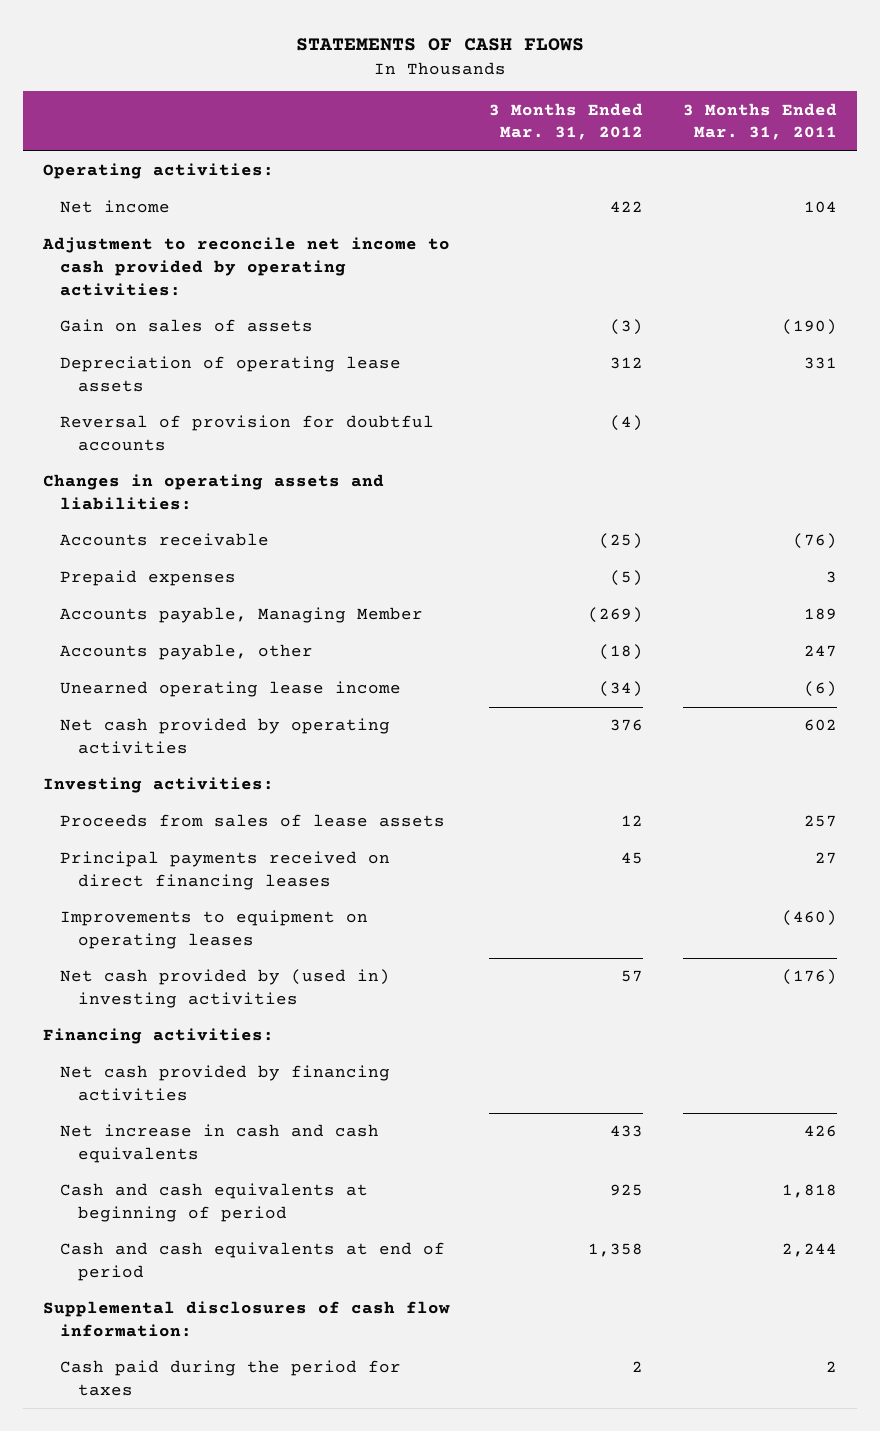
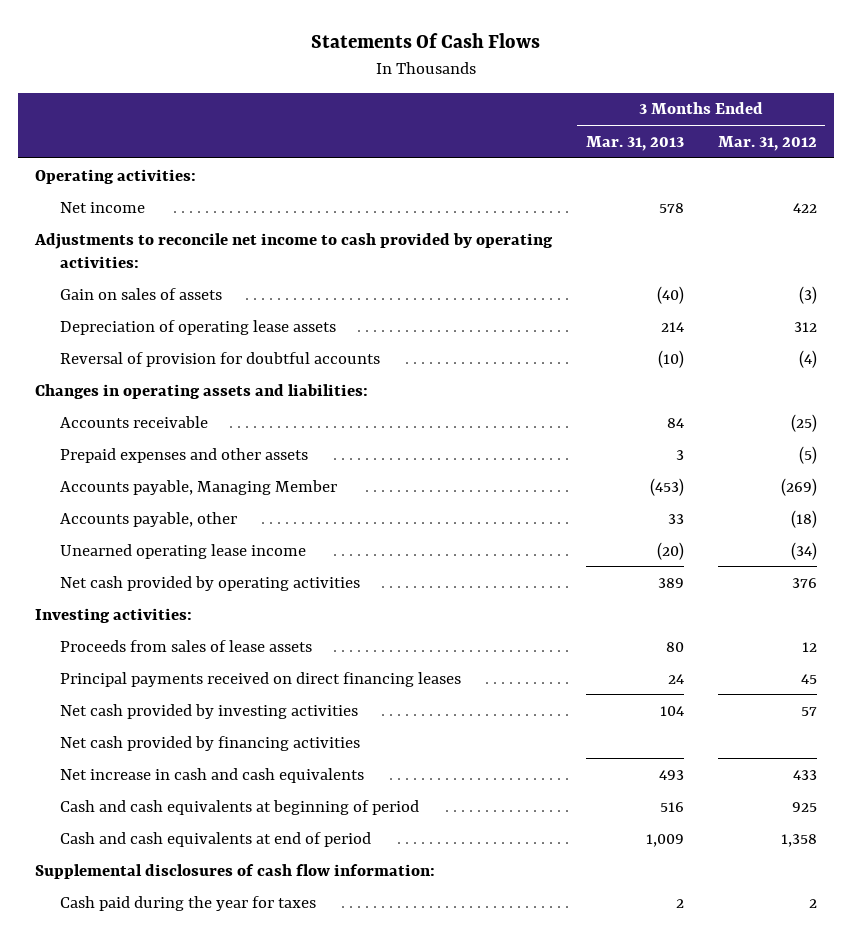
[295,38,584,52] STATEMENTS OF CASH FLOWS -> [310,32,540,48] Statements Of Cash Flows
[683,102,838,141] 3 Months Ended Mar. 31, 2011 -> none
none -> [585,135,684,151] Mar. 31, 2013
[41,237,450,296] Adjustment to reconcile net income to cash provided by operating activities: -> [34,232,554,268] Adjustments to reconcile net income to cash provided by operating activities:
[60,570,237,587] Prepaid expenses -> none
none -> [60,447,309,463] Prepaid expenses and other assets
[60,910,369,950] Improvements to equipment on operating leases -> none
[42,1028,274,1045] Financing activities: -> none
[60,969,391,1009] Net cash provided by (used in) investing activities -> [60,703,359,719] Net cash provided by investing activities
[60,1360,402,1397] Cash paid during the period for taxes -> [60,895,317,911] Cash paid during the year for taxes

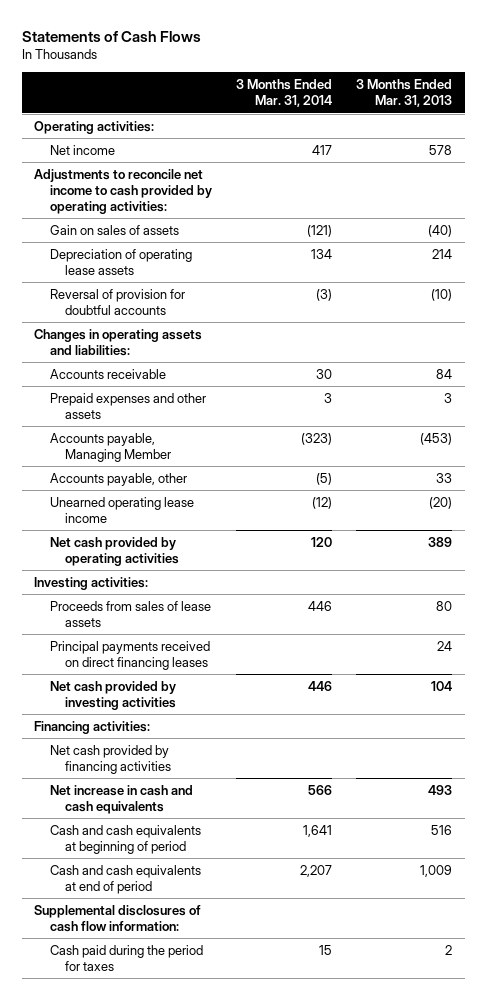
[310,32,540,48] Statements Of Cash Flows -> [21,30,201,42] Statements of Cash Flows
[717,135,817,151] Mar. 31, 2012 -> none
none -> [235,79,332,108] 3 Months Ended Mar. 31, 2014
none -> [33,720,150,734] Financing activities:
[60,895,317,911] Cash paid during the year for taxes -> [49,944,203,971] Cash paid during the period for taxes

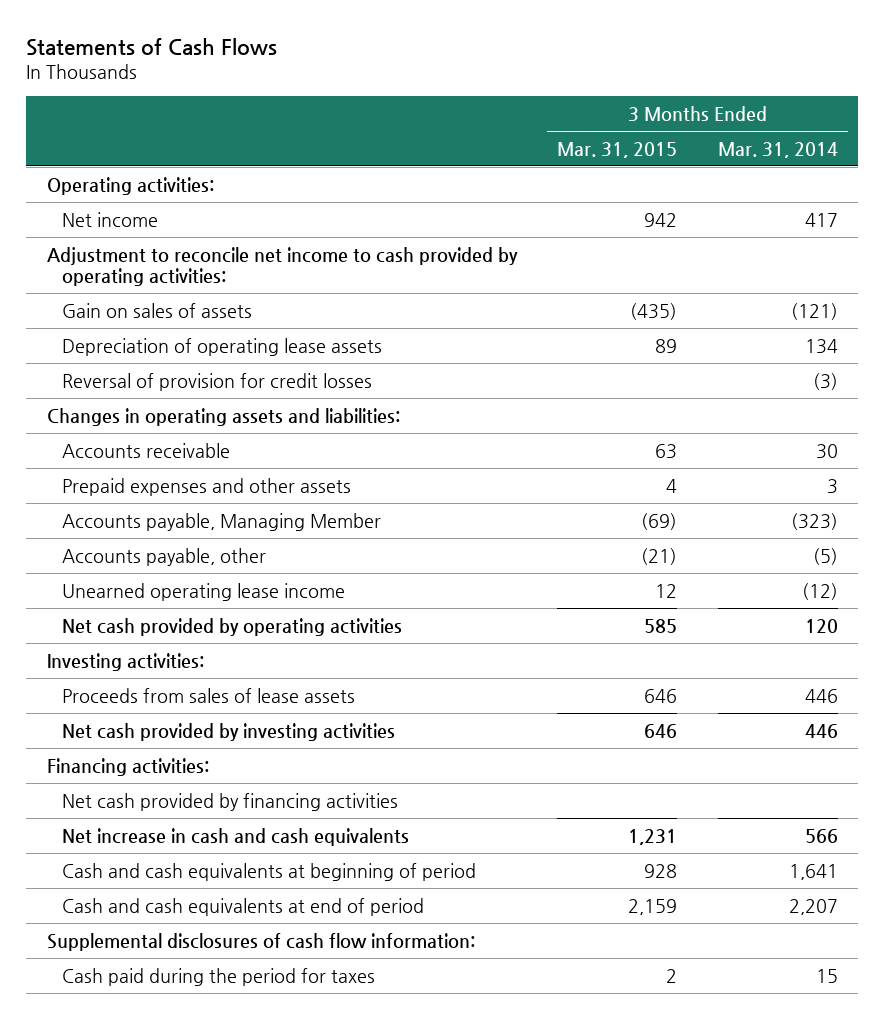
[356,79,453,108] 3 Months Ended Mar. 31, 2013 -> none
none -> [557,141,678,158] Mar. 31, 2015
[33,168,212,215] Adjustments to reconcile net income to cash provided by operating activities: -> [46,246,518,287] Adjustment to reconcile net income to cash provided by operating activities:
[49,288,185,315] Reversal of provision for doubtful accounts -> [62,372,373,391] Reversal of provision for credit losses
[49,640,210,670] Principal payments received on direct financing leases -> none

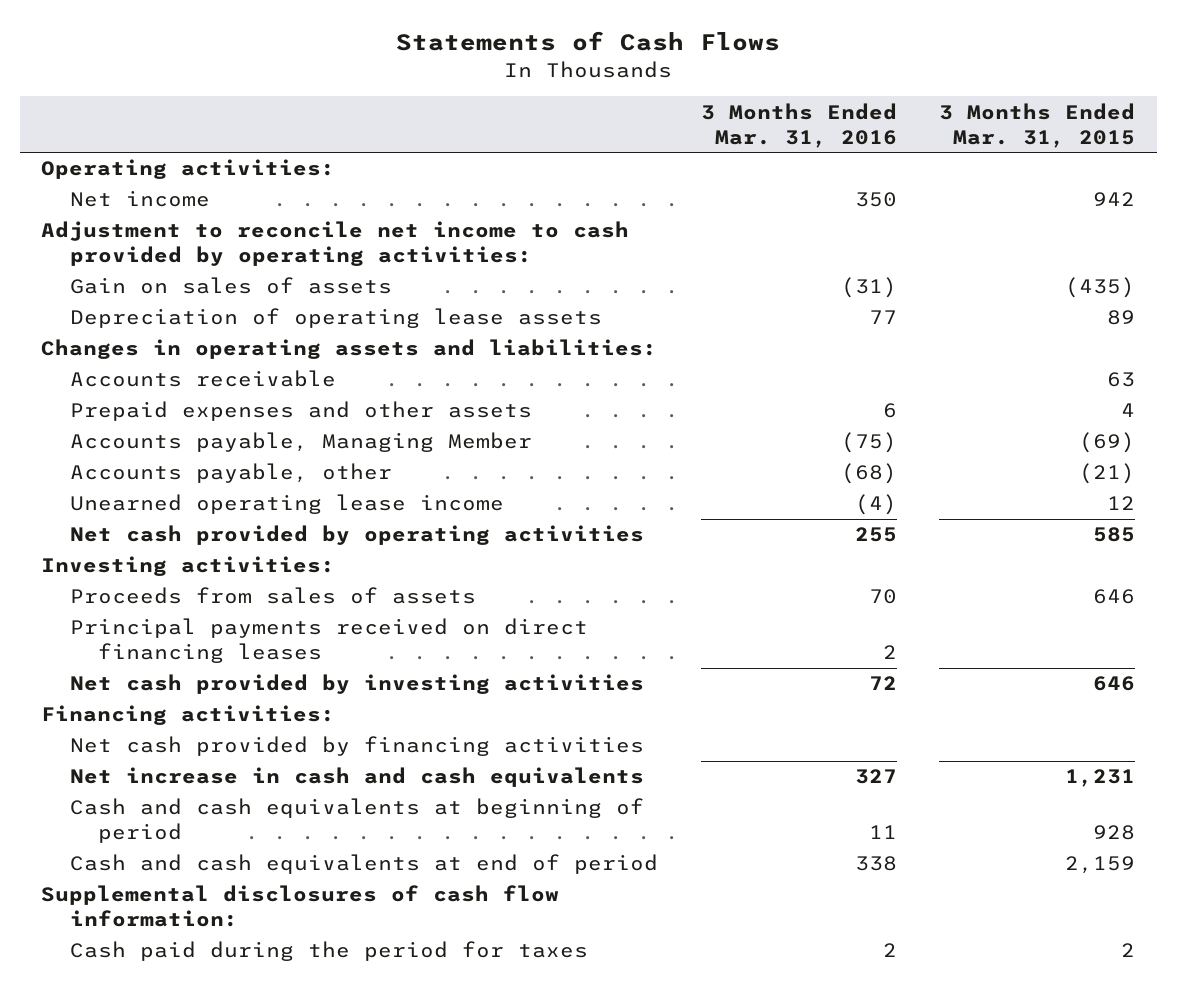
[718,141,839,158] Mar. 31, 2014 -> none
none -> [700,102,897,148] 3 Months Ended Mar. 31, 2016
[62,372,373,391] Reversal of provision for credit losses -> none
[62,687,356,703] Proceeds from sales of lease assets -> [69,587,476,605] Proceeds from sales of assets
none -> [69,618,588,664] Principal payments received on direct financing leases

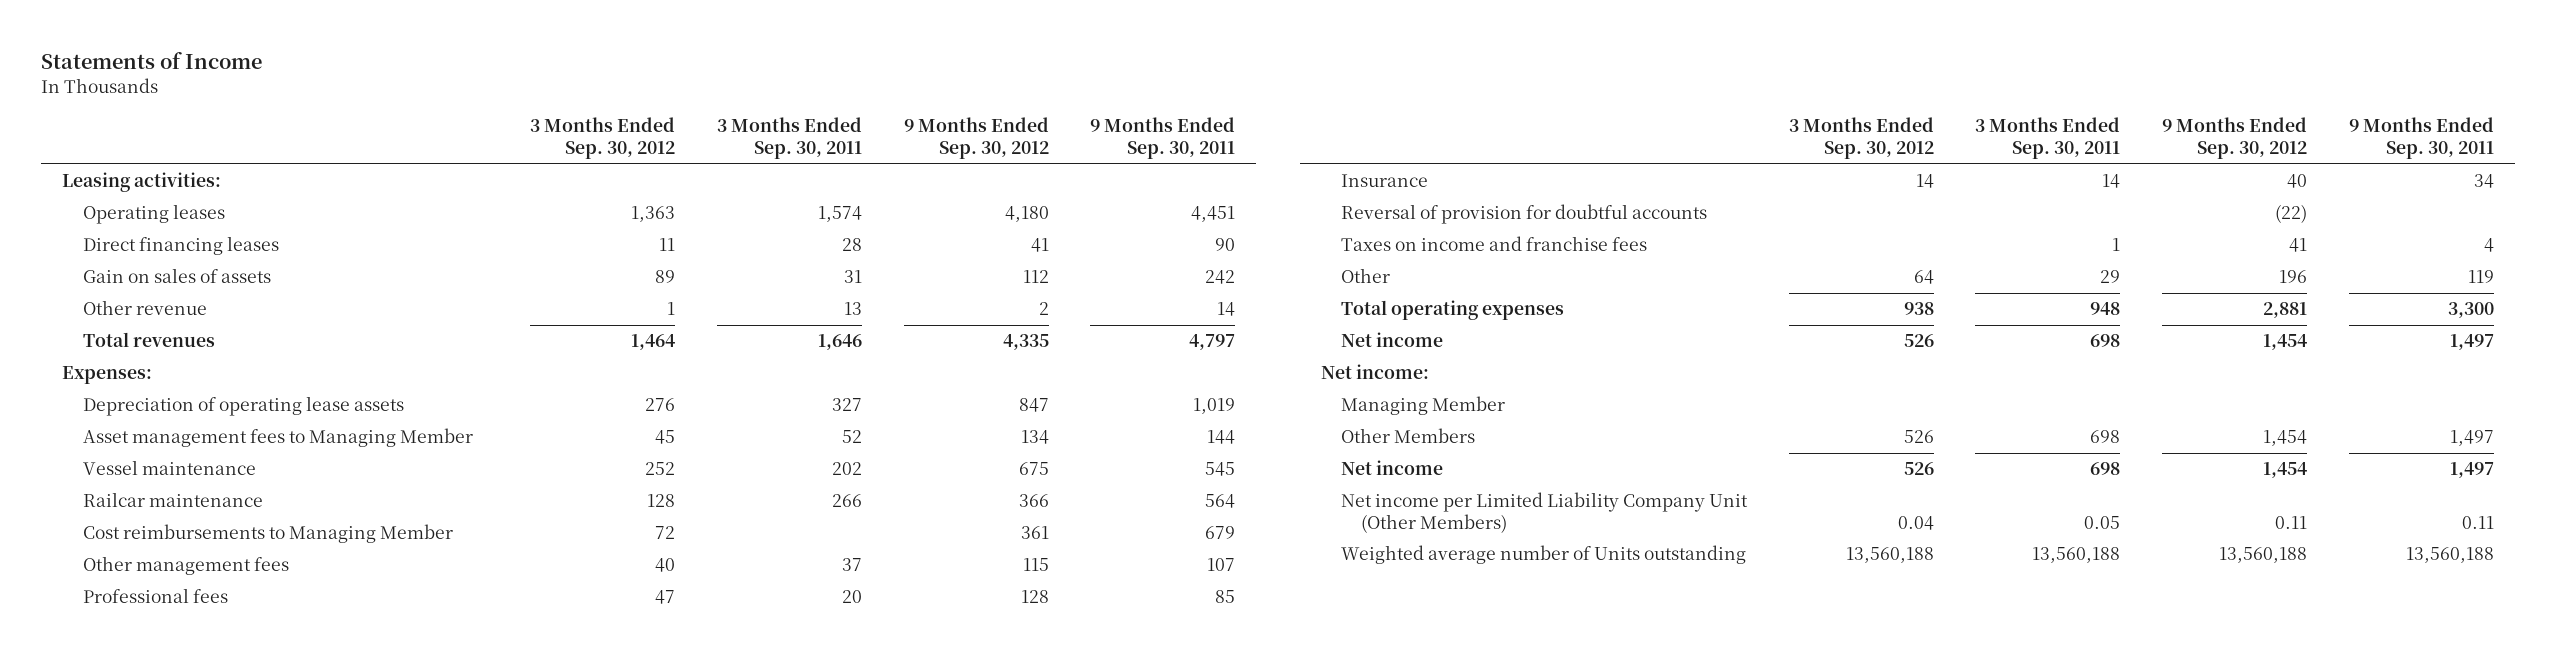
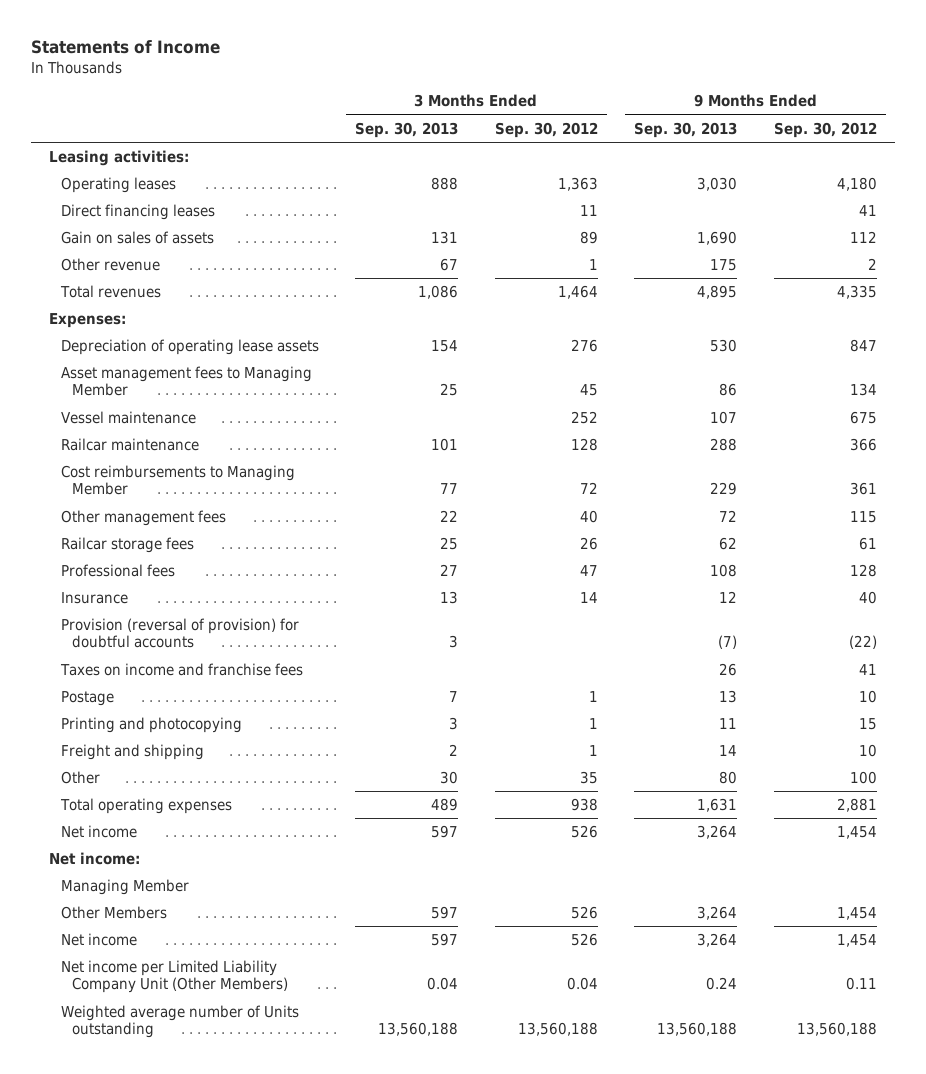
[716,117,862,160] 3 Months Ended Sep. 30, 2011 -> none
[1090,117,1236,160] 9 Months Ended Sep. 30, 2011 -> none
none -> [355,121,459,138] Sep. 30, 2013
none -> [634,121,738,138] Sep. 30, 2013
none -> [60,536,194,553] Railcar storage fees
[1341,204,1708,225] Reversal of provision for doubtful accounts -> [60,617,299,649] Provision (reversal of provision) for doubtful accounts
none -> [60,690,114,706] Postage
none -> [60,716,242,733] Printing and photocopying
none -> [60,743,204,760] Freight and shipping
[1913,270,1934,285] 64 -> [579,770,598,784] 35
[2279,270,2308,284] 196 -> [850,770,878,784] 100

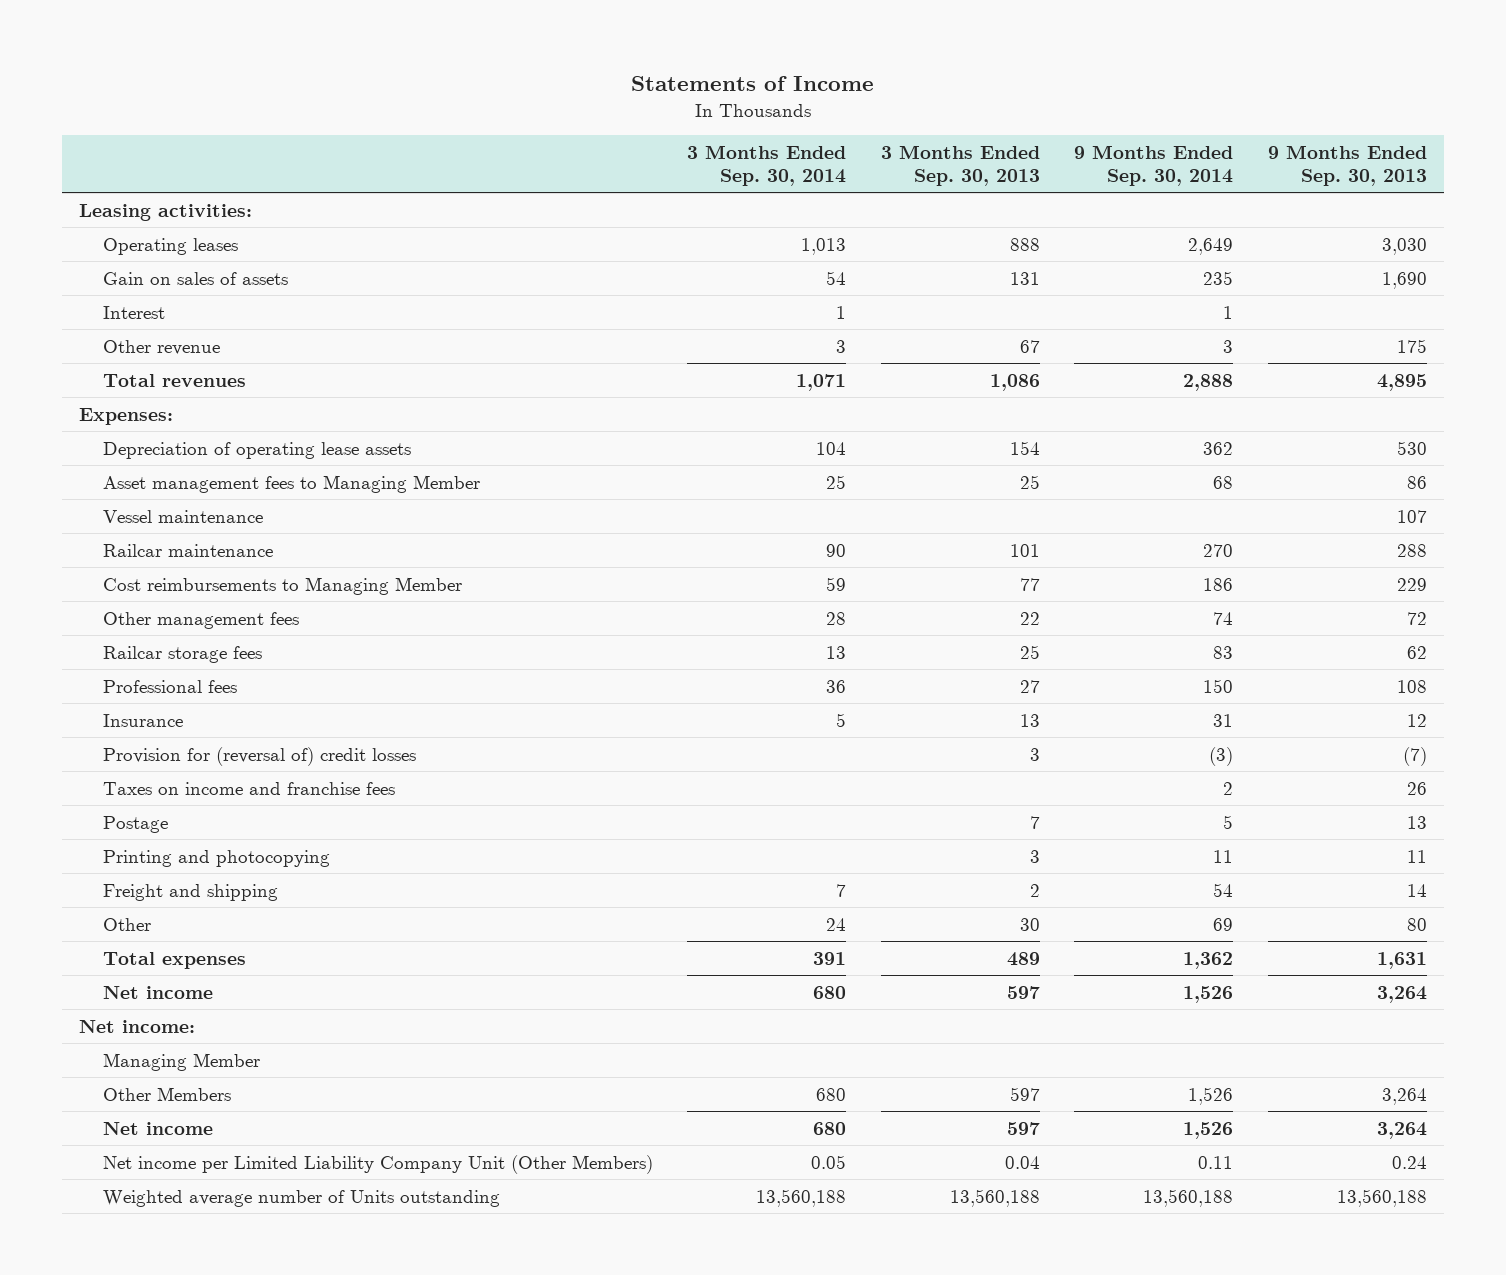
[494,121,598,138] Sep. 30, 2012 -> none
[774,121,878,138] Sep. 30, 2012 -> none
none -> [687,145,847,186] 3 Months Ended Sep. 30, 2014
none -> [1074,145,1234,186] 9 Months Ended Sep. 30, 2014
[60,203,215,220] Direct financing leases -> none
none -> [102,305,165,319] Interest
[60,617,299,649] Provision (reversal of provision) for doubtful accounts -> [102,746,416,766] Provision for (reversal of) credit losses
[59,797,232,814] Total operating expenses -> [102,951,246,969] Total expenses

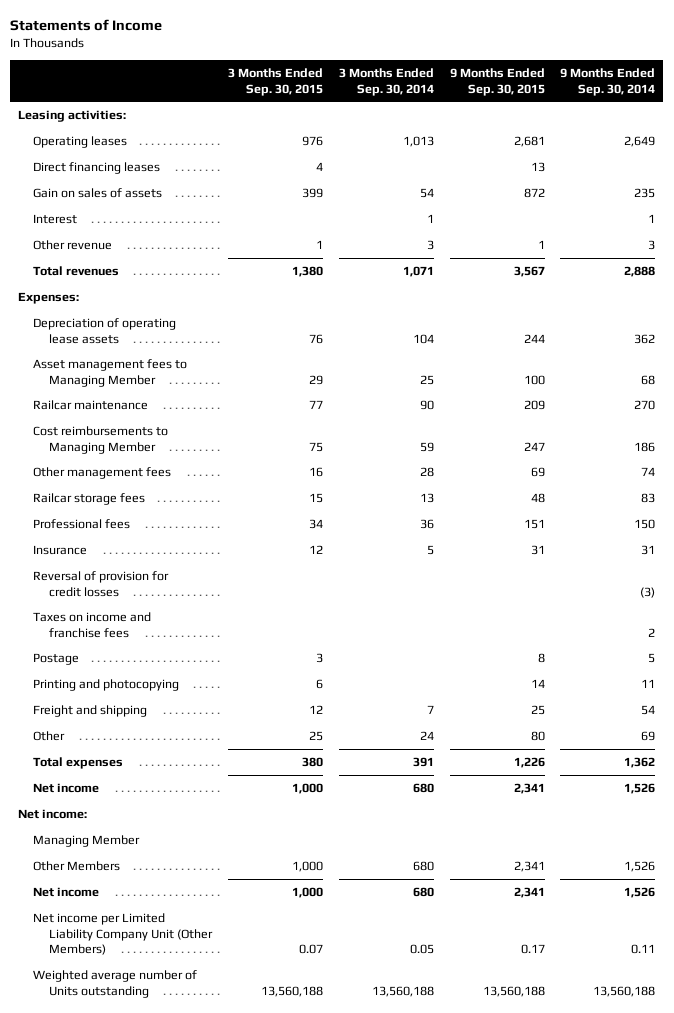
[880,145,1040,186] 3 Months Ended Sep. 30, 2013 -> none
[1268,145,1428,186] 9 Months Ended Sep. 30, 2013 -> none
none -> [227,67,323,96] 3 Months Ended Sep. 30, 2015
none -> [449,67,545,96] 9 Months Ended Sep. 30, 2015
none -> [33,161,161,174] Direct financing leases
[102,509,263,523] Vessel maintenance -> none
[102,746,416,766] Provision for (reversal of) credit losses -> [33,570,170,597] Reversal of provision for credit losses

